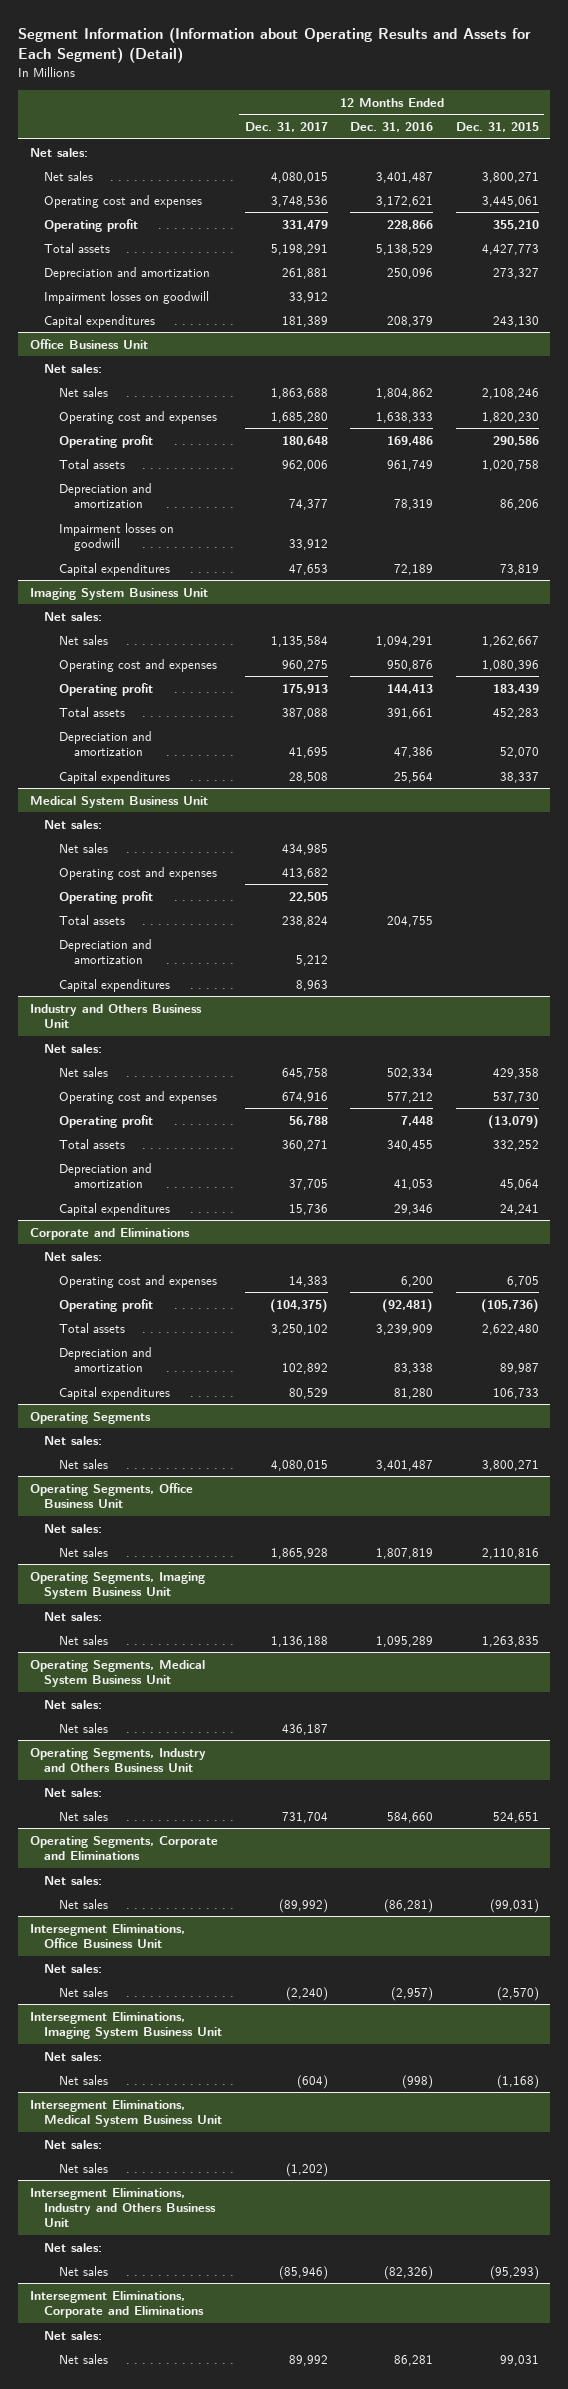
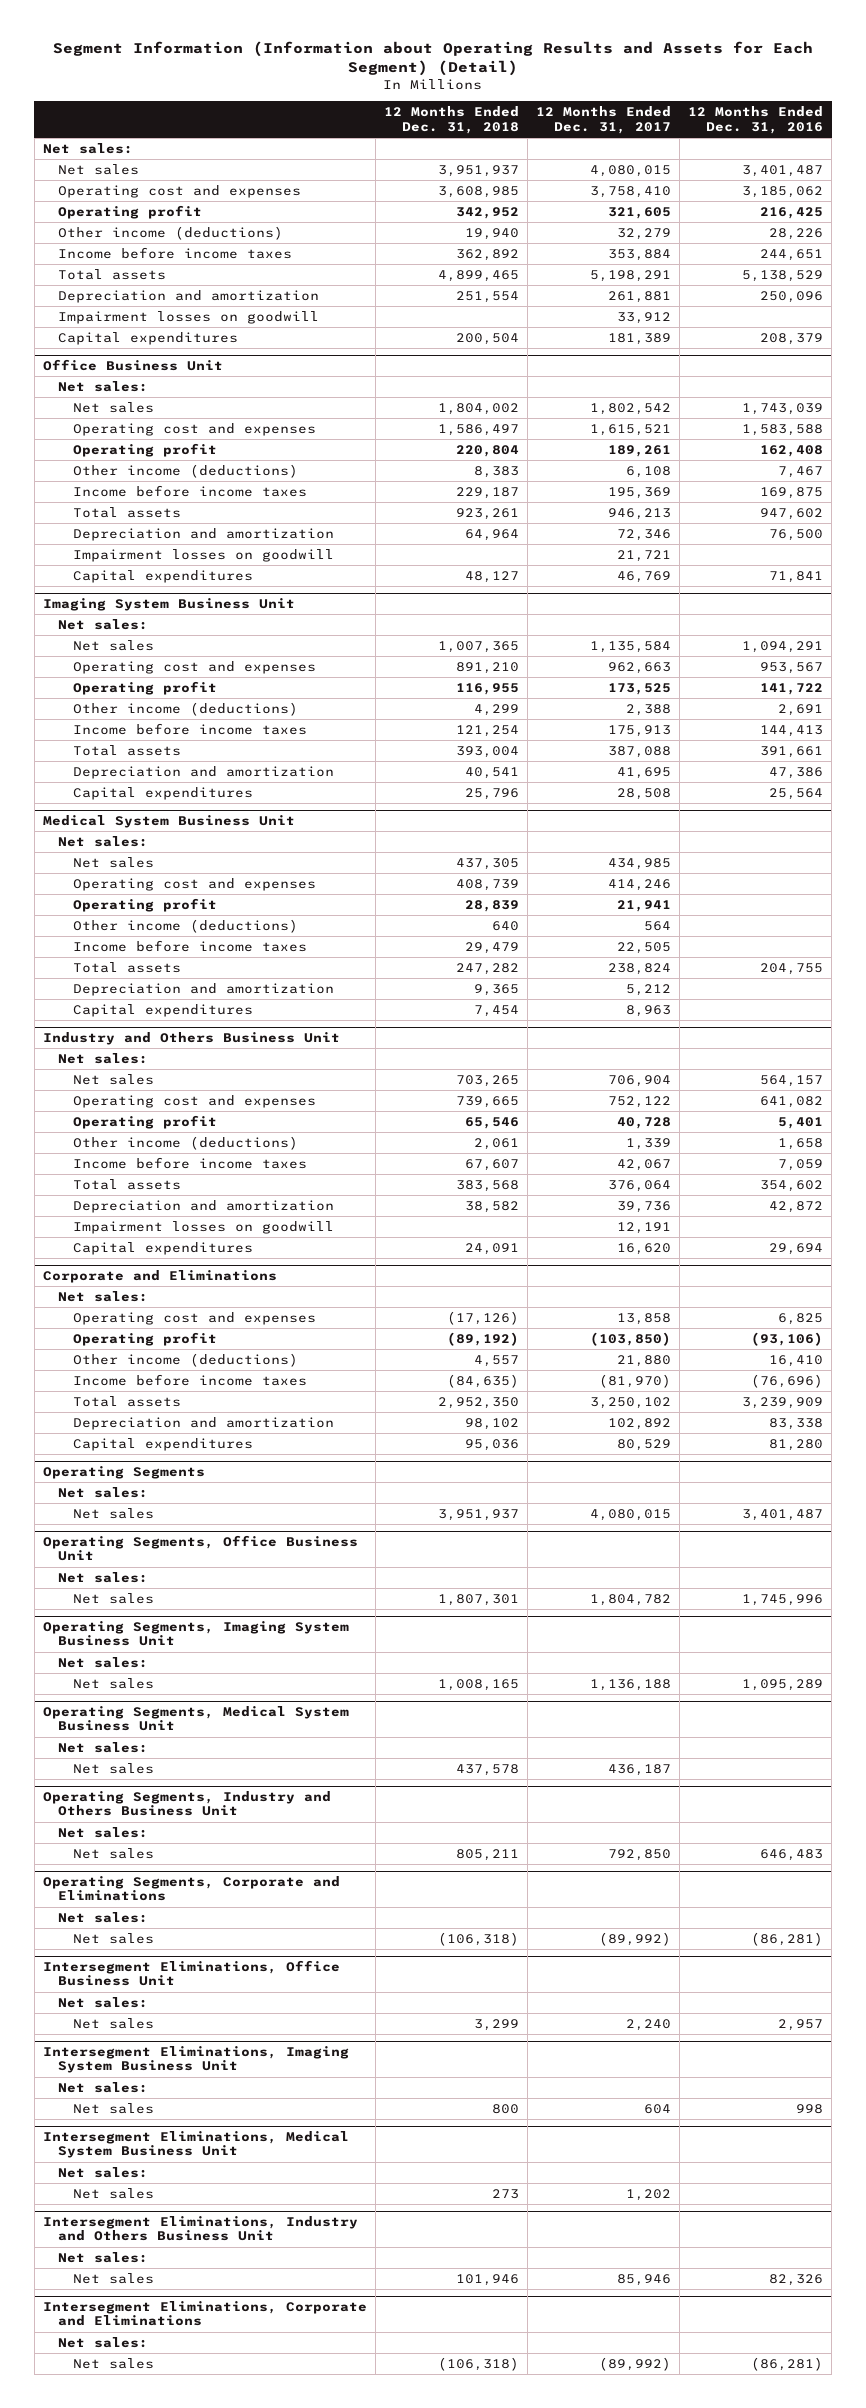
[455,122,539,133] Dec. 31, 2015 -> none
none -> [383,106,519,134] 12 Months Ended Dec. 31, 2018
[270,195,328,207] 3,748,536 -> [590,185,672,198] 3,758,410
[376,195,434,207] 3,172,621 -> [742,185,824,198] 3,185,062
[281,219,328,230] 331,479 -> [608,206,672,219] 321,605
[387,219,434,230] 228,866 -> [760,206,824,219] 216,425
none -> [58,225,284,240] Other income (deductions)
none -> [58,246,293,259] Income before income taxes
[270,387,328,399] 1,863,688 -> [590,402,672,415] 1,802,542
[376,387,434,399] 1,804,862 -> [742,402,824,415] 1,743,039
[270,411,328,423] 1,685,280 -> [590,423,672,436] 1,615,521
[376,411,434,423] 1,638,333 -> [742,423,824,436] 1,583,588
[281,435,328,446] 180,648 -> [608,444,672,457] 189,261
[387,435,434,446] 169,486 -> [760,444,824,457] 162,408
none -> [73,463,299,478] Other income (deductions)
none -> [73,484,308,497] Income before income taxes
[281,459,328,471] 962,006 -> [608,507,672,520] 946,213
[387,459,434,471] 961,749 -> [760,507,824,520] 947,602
[288,499,328,511] 74,377 -> [617,528,672,541] 72,346
[394,499,434,511] 78,319 -> [769,528,824,541] 76,500
[288,539,328,551] 33,912 -> [617,549,672,562] 21,721
[288,563,328,575] 47,653 -> [617,570,672,583] 46,769
[394,563,434,575] 72,189 -> [769,570,824,583] 71,841
[281,659,328,671] 960,275 -> [608,661,672,674] 962,663
[387,659,434,671] 950,876 -> [760,661,824,674] 953,567
[281,683,328,694] 175,913 -> [608,682,672,695] 173,525
[387,683,434,694] 144,413 -> [760,682,824,695] 141,722
none -> [73,701,299,716] Other income (deductions)
none -> [73,722,308,735] Income before income taxes
[281,867,328,879] 413,682 -> [608,878,672,891] 414,246
[288,891,328,902] 22,505 -> [617,899,672,912] 21,941
none -> [73,918,299,933] Other income (deductions)
none -> [73,939,308,952] Income before income taxes
[281,1067,328,1079] 645,758 -> [608,1074,672,1087] 706,904
[387,1067,434,1079] 502,334 -> [760,1074,824,1087] 564,157
[281,1091,328,1103] 674,916 -> [608,1095,672,1108] 752,122
[387,1091,434,1103] 577,212 -> [760,1095,824,1108] 641,082
[288,1115,328,1126] 56,788 -> [617,1116,672,1129] 40,728
[401,1115,434,1126] 7,448 -> [778,1116,824,1129] 5,401
none -> [73,1135,299,1150] Other income (deductions)
none -> [73,1156,308,1169] Income before income taxes
[281,1139,328,1151] 360,271 -> [608,1179,672,1192] 376,064
[387,1139,434,1151] 340,455 -> [760,1179,824,1192] 354,602
[288,1179,328,1191] 37,705 -> [617,1200,672,1213] 39,736
[394,1179,434,1191] 41,053 -> [769,1200,824,1213] 42,872
none -> [73,1220,335,1234] Impairment losses on goodwill
[288,1203,328,1215] 15,736 -> [617,1242,672,1255] 16,620
[394,1203,434,1215] 29,346 -> [769,1242,824,1255] 29,694
[288,1275,328,1287] 14,383 -> [617,1312,672,1325] 13,858
[401,1275,434,1287] 6,200 -> [778,1312,824,1325] 6,825
[269,1298,328,1313] (104,375) -> [590,1331,672,1346] (103,850)
[382,1298,434,1313] (92,481) -> [751,1331,824,1346] (93,106)
none -> [73,1352,299,1367] Other income (deductions)
none -> [73,1373,308,1386] Income before income taxes
[270,1547,328,1559] 1,865,928 -> [590,1593,672,1606] 1,804,782
[376,1547,434,1559] 1,807,819 -> [742,1593,824,1606] 1,745,996
[281,1811,328,1823] 731,704 -> [608,1848,672,1861] 792,850
[387,1811,434,1823] 584,660 -> [760,1848,824,1861] 646,483
[285,1986,328,2001] (2,240) -> [626,2018,672,2031] 2,240
[391,1986,434,2001] (2,957) -> [778,2018,824,2031] 2,957
[296,2074,328,2089] (604) -> [644,2103,672,2114] 604
[402,2074,434,2089] (998) -> [796,2103,824,2114] 998
[285,2162,328,2177] (1,202) -> [626,2188,672,2201] 1,202
[278,2265,328,2280] (85,946) -> [617,2273,672,2286] 85,946
[384,2265,434,2280] (82,326) -> [769,2273,824,2286] 82,326
[288,2354,328,2366] 89,992 -> [599,2356,672,2371] (89,992)
[394,2354,434,2366] 86,281 -> [751,2356,824,2371] (86,281)

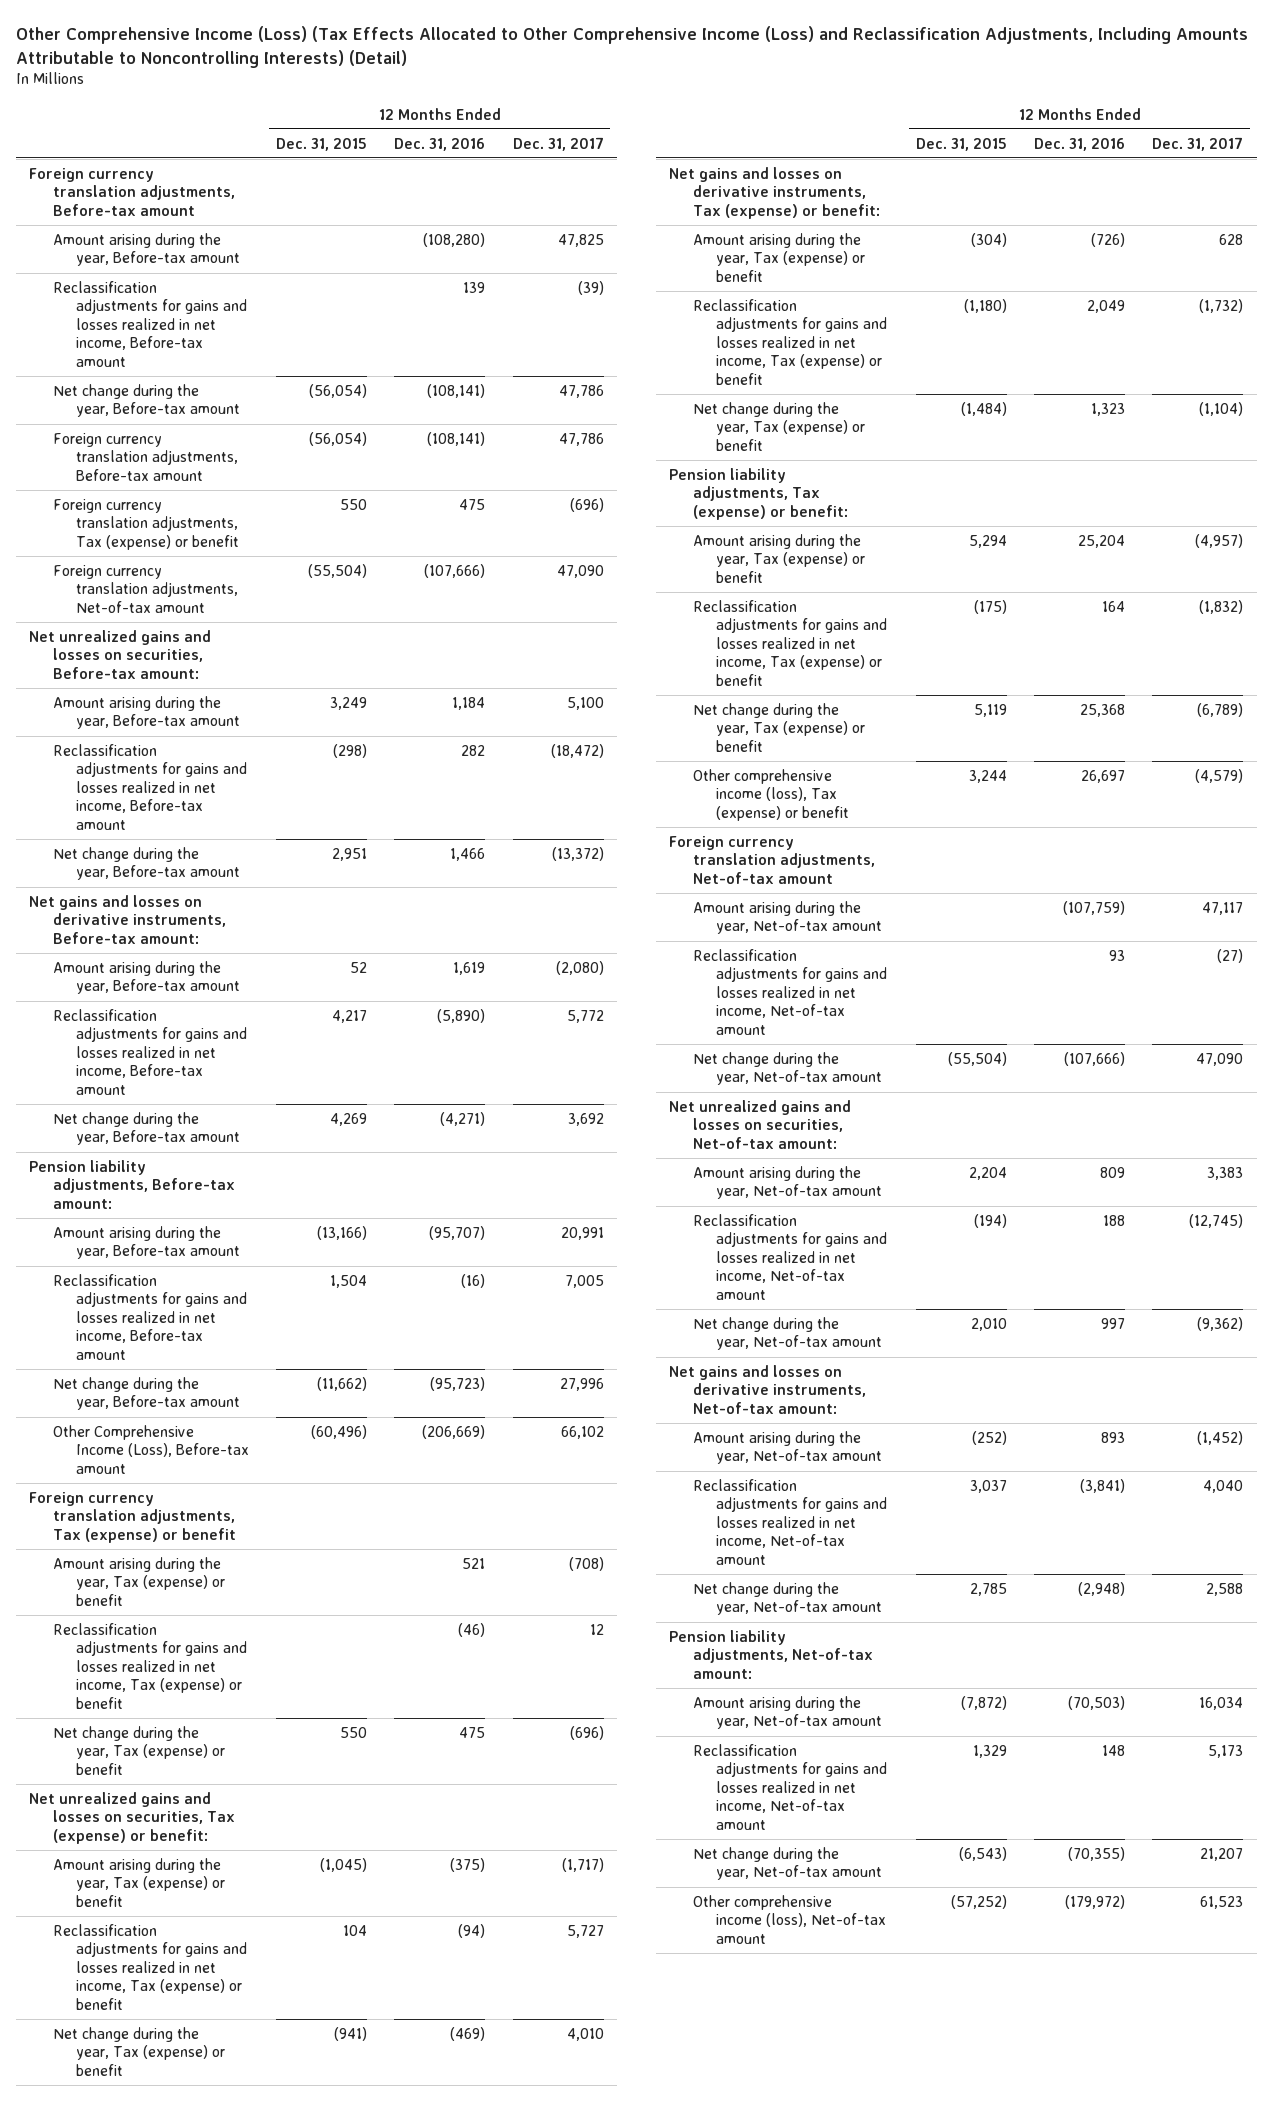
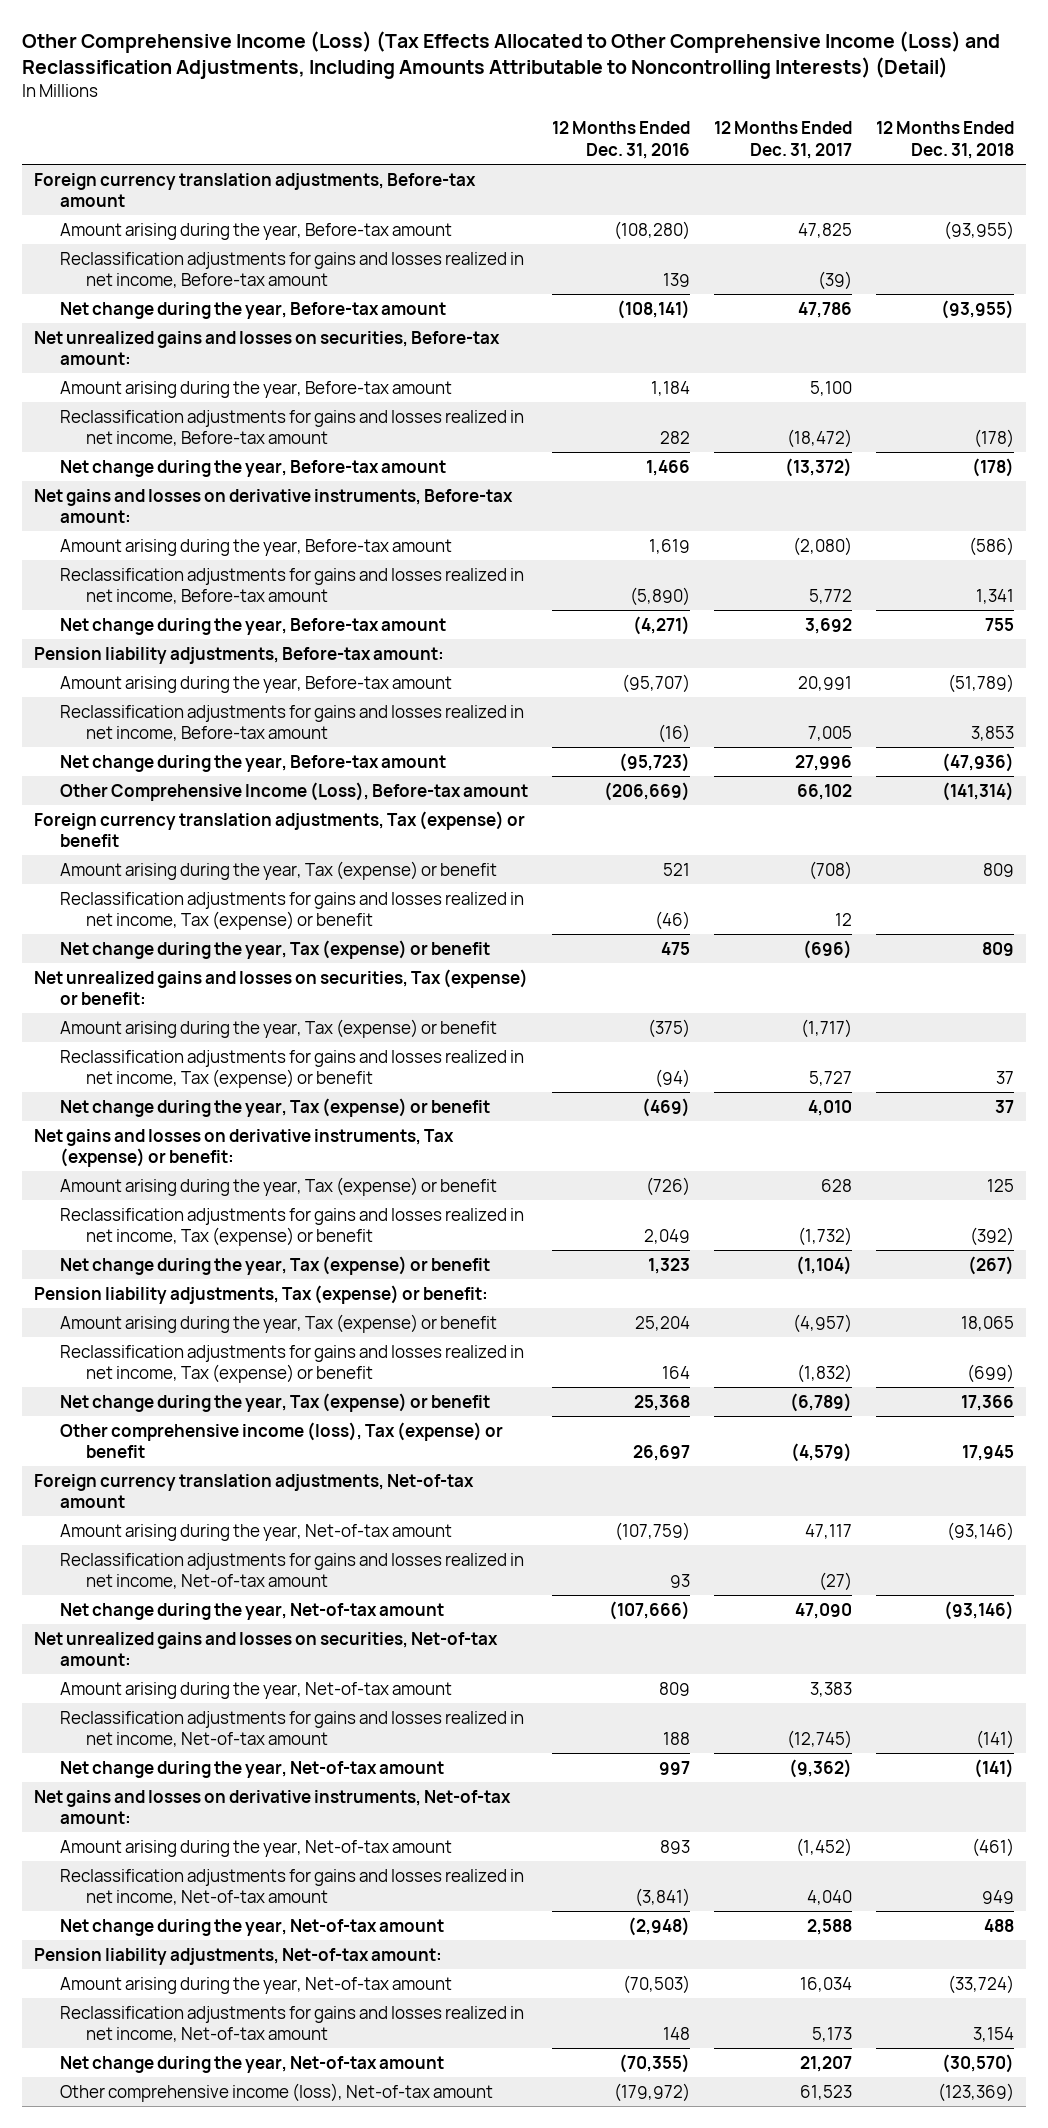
[276,137,368,151] Dec. 31, 2015 -> none
none -> [875,121,1014,160] 12 Months Ended Dec. 31, 2018
[52,432,239,481] Foreign currency translation adjustments, Before-tax amount -> none
[52,498,240,550] Foreign currency translation adjustments, Tax (expense) or benefit -> none
[52,564,239,613] Foreign currency translation adjustments, Net-of-tax amount -> none

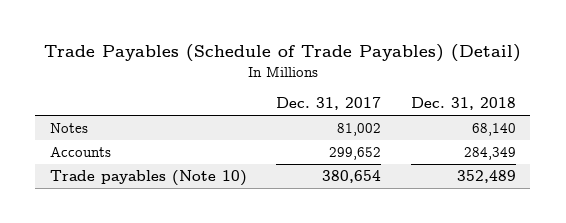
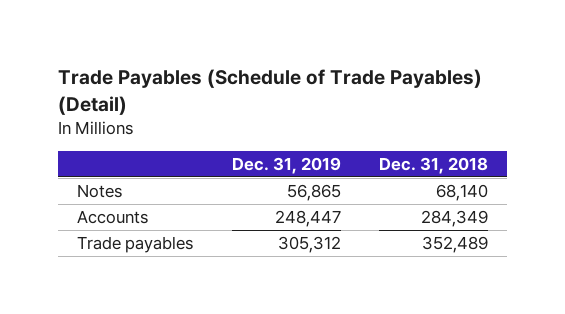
[276,97,382,111] Dec. 31, 2017 -> none
none -> [231,156,341,174] Dec. 31, 2019
[49,170,247,187] Trade payables (Note 10) -> [77,236,194,254] Trade payables

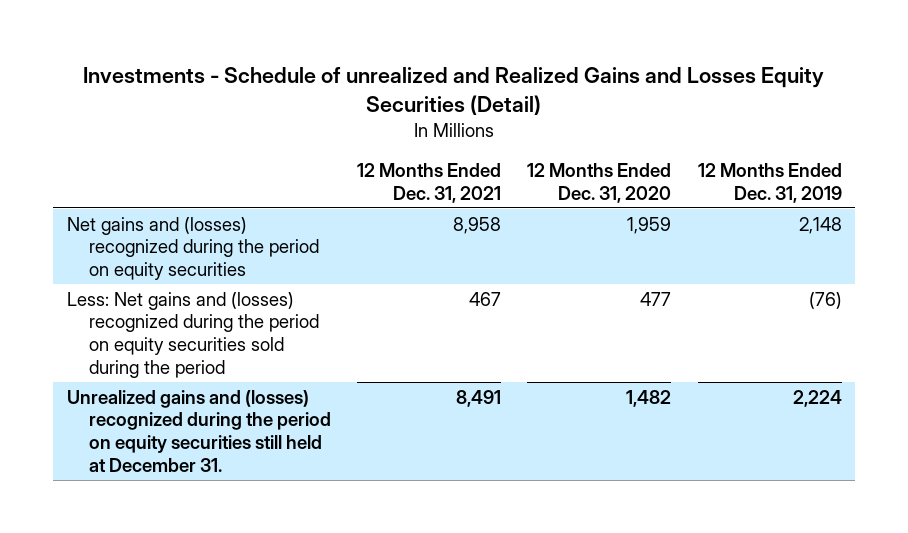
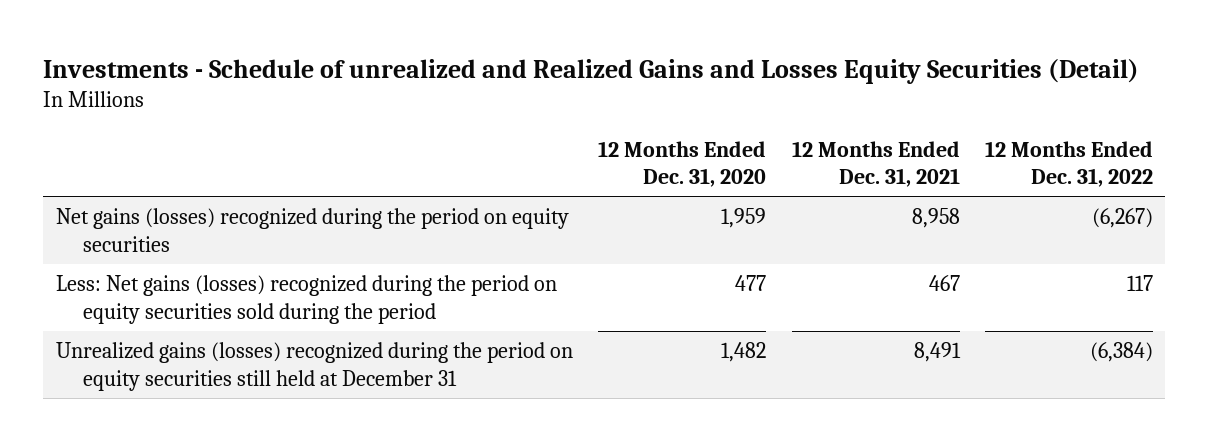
[697,163,842,203] 12 Months Ended Dec. 31, 2019 -> none
none -> [984,140,1153,188] 12 Months Ended Dec. 31, 2022
[66,216,319,280] Net gains and (losses) recognized during the period on equity securities -> [56,208,570,252] Net gains (losses) recognized during the period on equity securities
[66,291,319,378] Less: Net gains and (losses) recognized during the period on equity securities sold during the period -> [56,275,558,324] Less: Net gains (losses) recognized during the period on equity securities sold during the period
[66,389,331,472] Unrealized gains and (losses) recognized during the period on equity securities still held at December 31. -> [56,342,574,391] Unrealized gains (losses) recognized during the period on equity securities still held at December 31

